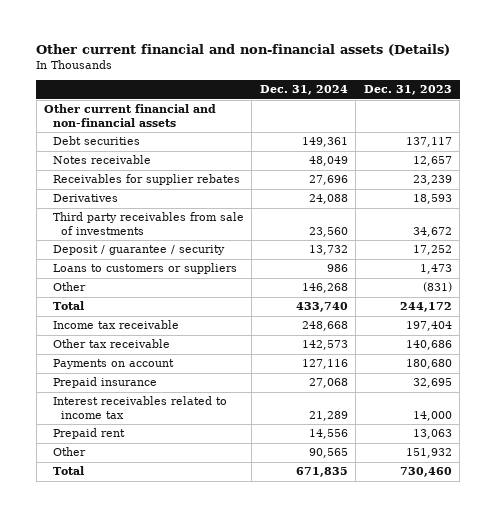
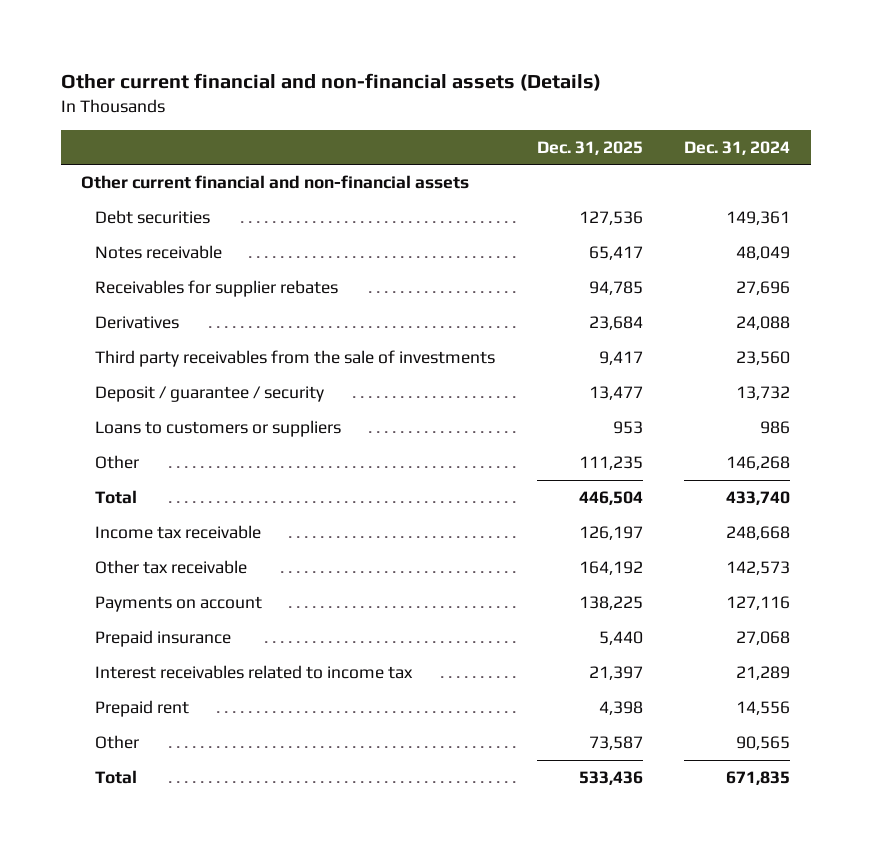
[363,85,452,96] Dec. 31, 2023 -> none
none -> [536,140,643,155] Dec. 31, 2025
[52,212,244,236] Third party receivables from sale of investments -> [95,350,496,368] Third party receivables from the sale of investments

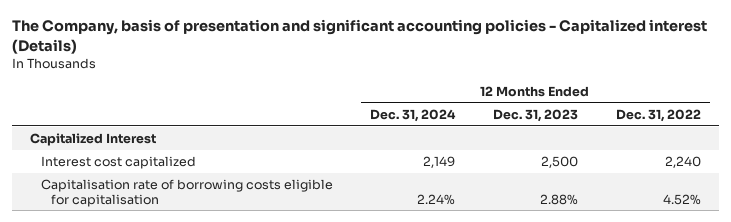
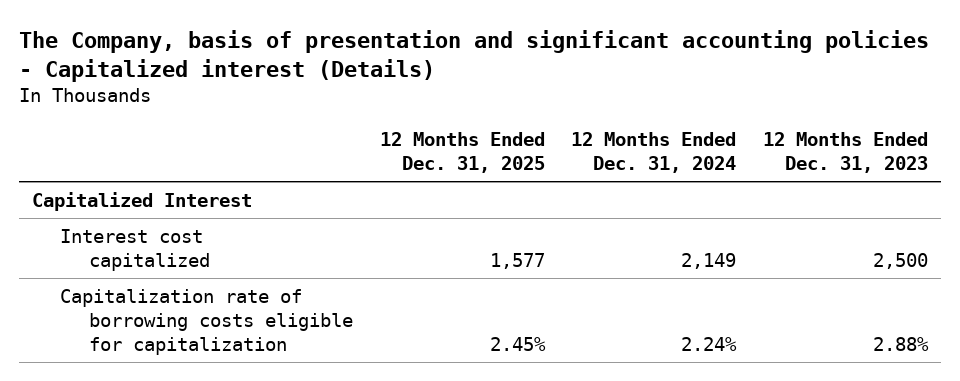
[615,108,701,122] Dec. 31, 2022 -> none
none -> [379,131,545,173] 12 Months Ended Dec. 31, 2025
[40,178,333,207] Capitalisation rate of borrowing costs eligible for capitalisation -> [60,288,353,356] Capitalization rate of borrowing costs eligible for capitalization

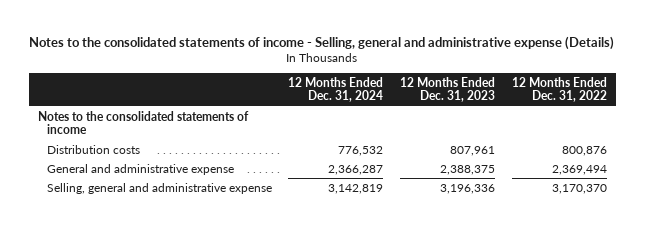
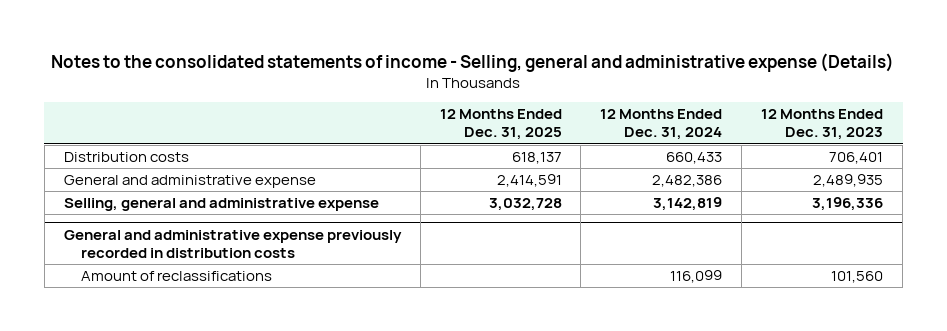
[512,76,608,103] 12 Months Ended Dec. 31, 2022 -> none
none -> [439,109,562,141] 12 Months Ended Dec. 31, 2025
[37,110,249,135] Notes to the consolidated statements of income -> none
[338,145,384,156] 776,532 -> [666,152,723,165] 660,433
[450,145,496,156] 807,961 -> [829,152,884,165] 706,401
[328,164,384,175] 2,366,287 -> [652,175,723,188] 2,482,386
[440,164,496,175] 2,388,375 -> [813,174,884,188] 2,489,935
none -> [63,229,402,258] General and administrative expense previously recorded in distribution costs
none -> [81,271,273,282] Amount of reclassifications

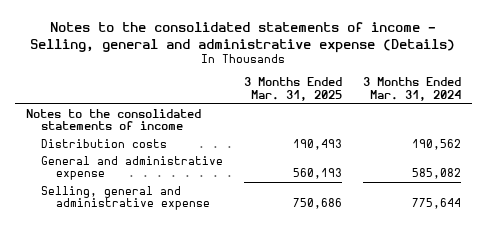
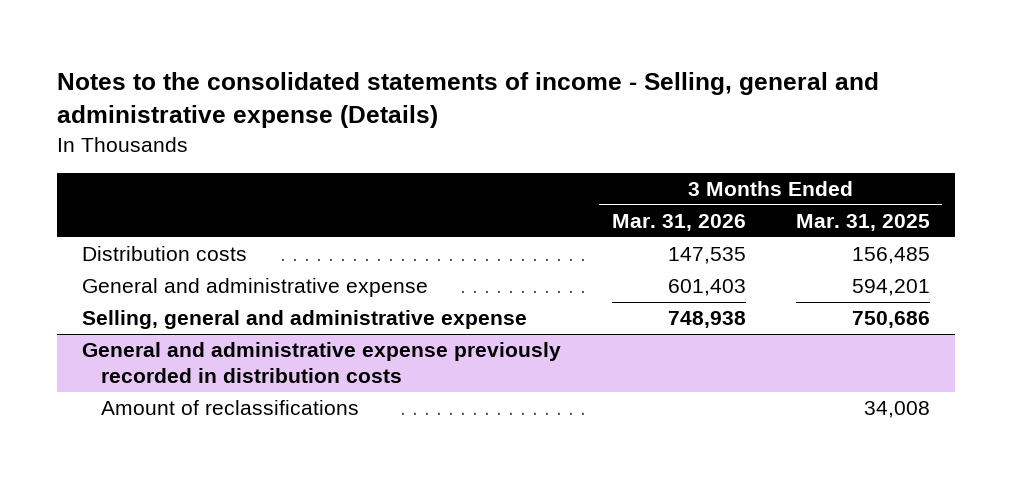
[363,77,462,102] 3 Months Ended Mar. 31, 2024 -> none
none -> [611,214,746,232] Mar. 31, 2026
[25,108,201,131] Notes to the consolidated statements of income -> none
[293,138,343,150] 190,493 -> [851,247,930,265] 156,485
[293,168,343,180] 560,193 -> [851,279,930,297] 594,201
none -> [82,342,562,384] General and administrative expense previously recorded in distribution costs
none -> [101,400,360,416] Amount of reclassifications

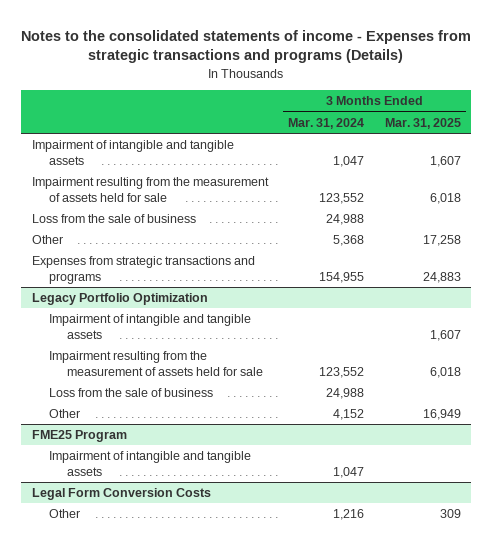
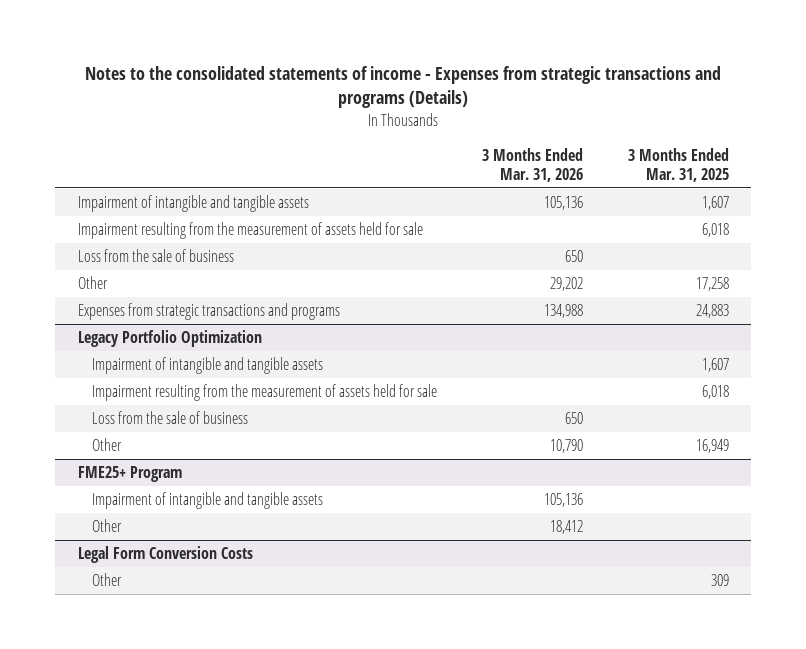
[288,117,365,129] Mar. 31, 2024 -> none
none -> [481,147,583,182] 3 Months Ended Mar. 31, 2026
[31,430,127,443] FME25 Program -> [77,465,182,482] FME25+ Program
none -> [91,518,122,532] Other

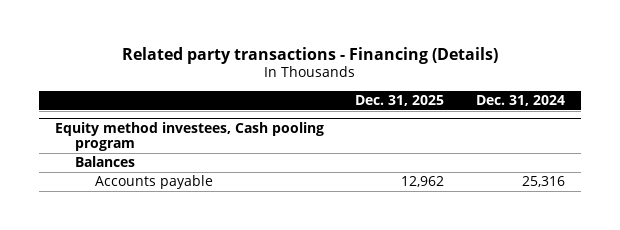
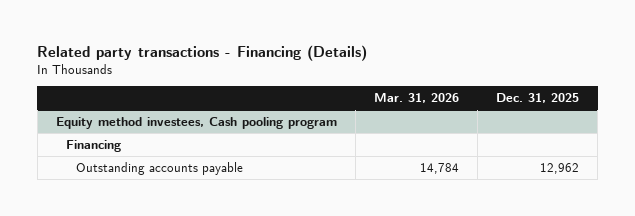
[476,94,566,106] Dec. 31, 2024 -> none
none -> [374,93,460,104] Mar. 31, 2026
[74,156,135,168] Balances -> [65,139,121,152] Financing
[95,175,214,190] Accounts payable -> [75,161,243,175] Outstanding accounts payable

